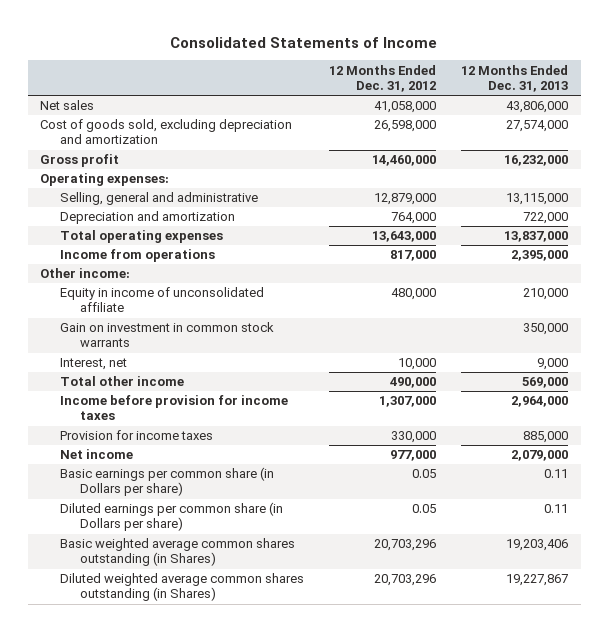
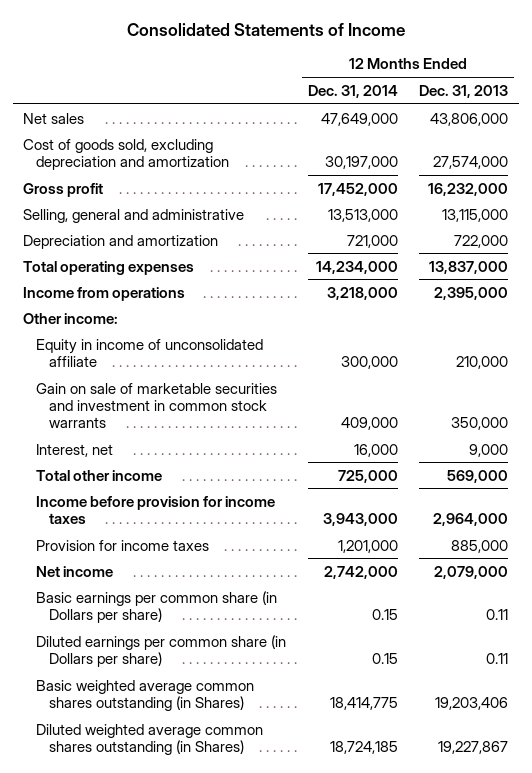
[329,64,437,92] 12 Months Ended Dec. 31, 2012 -> none
none -> [307,84,398,98] Dec. 31, 2014
[40,173,170,187] Operating expenses: -> none
[60,322,275,348] Gain on investment in common stock warrants -> [36,382,278,429] Gain on sale of marketable securities and investment in common stock warrants

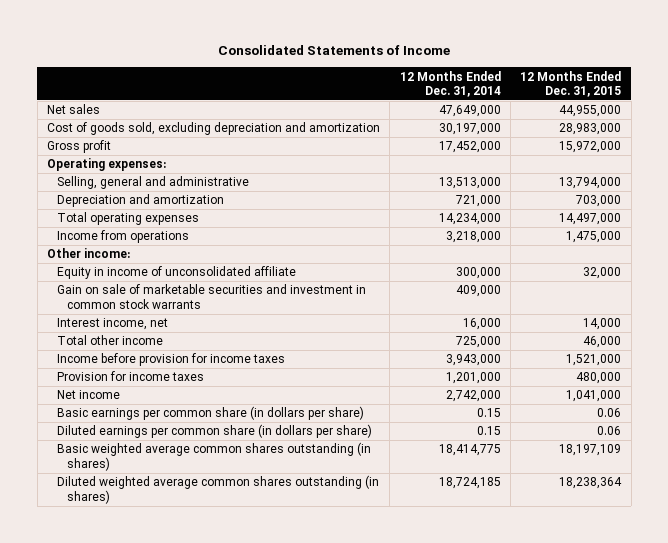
[419,84,509,98] Dec. 31, 2013 -> none
none -> [520,70,622,97] 12 Months Ended Dec. 31, 2015
none -> [46,158,166,172] Operating expenses:
[36,443,114,457] Interest, net -> [56,318,168,331] Interest income, net
[36,590,278,623] Basic earnings per common share (in Dollars per share) -> [56,406,364,421] Basic earnings per common share (in dollars per share)
[36,634,287,667] Diluted earnings per common share (in Dollars per share) -> [56,424,372,439] Diluted earnings per common share (in dollars per share)
[36,679,255,711] Basic weighted average common shares outstanding (in Shares) -> [56,442,371,471] Basic weighted average common shares outstanding (in shares)
[36,723,264,755] Diluted weighted average common shares outstanding (in Shares) -> [56,475,379,504] Diluted weighted average common shares outstanding (in shares)

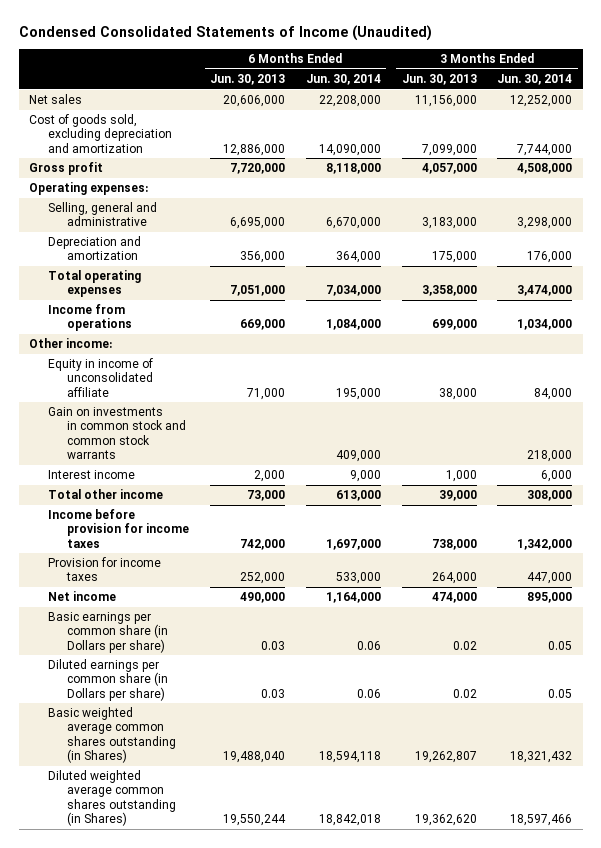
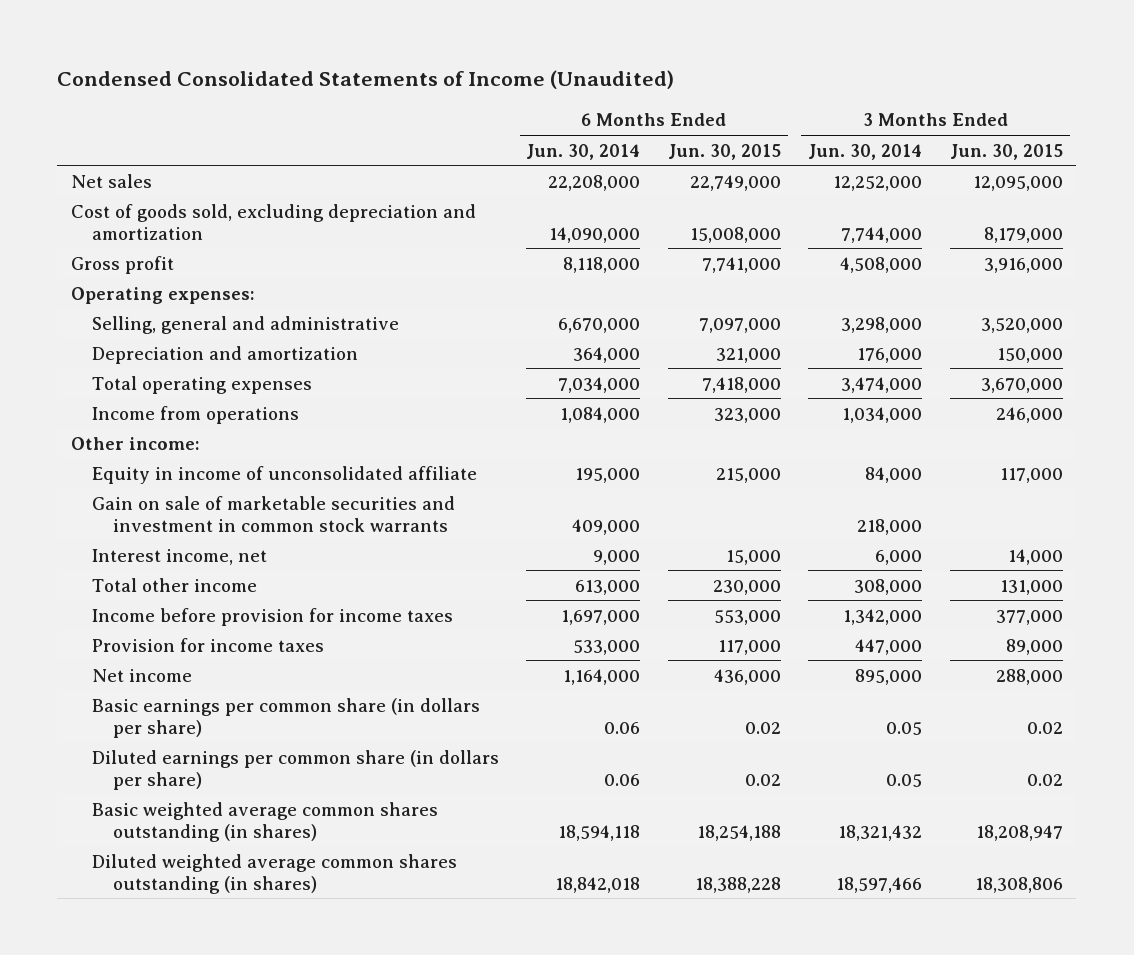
[209,74,285,86] Jun. 30, 2013 -> none
[401,74,477,86] Jun. 30, 2013 -> none
none -> [667,143,781,160] Jun. 30, 2015
none -> [949,143,1063,160] Jun. 30, 2015
[47,407,186,460] Gain on investments in common stock and common stock warrants -> [91,495,455,532] Gain on sale of marketable securities and investment in common stock warrants
[47,470,135,480] Interest income -> [91,548,267,565] Interest income, net
[47,612,168,653] Basic earnings per common share (in Dollars per share) -> [91,697,480,738] Basic earnings per common share (in dollars per share)
[47,659,168,701] Diluted earnings per common share (in Dollars per share) -> [91,749,499,790] Diluted earnings per common share (in dollars per share)
[47,707,176,764] Basic weighted average common shares outstanding (in Shares) -> [91,801,438,842] Basic weighted average common shares outstanding (in shares)
[47,770,176,827] Diluted weighted average common shares outstanding (in Shares) -> [91,853,457,894] Diluted weighted average common shares outstanding (in shares)

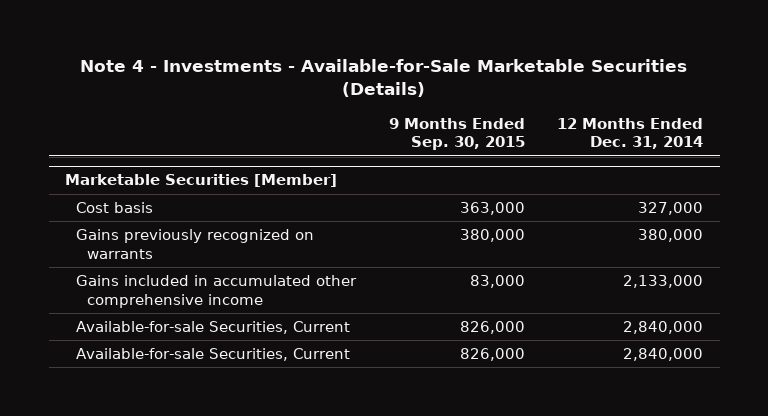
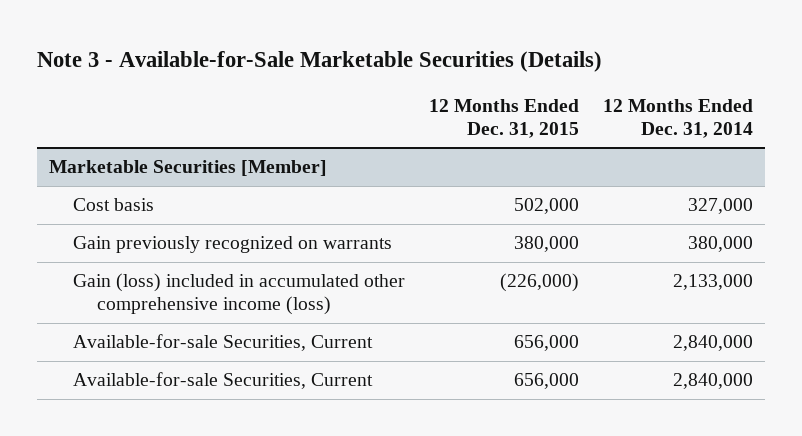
[80,58,688,97] Note 4 - Investments - Available-for-Sale Marketable Securities (Details) -> [36,51,602,73] Note 3 - Available-for-Sale Marketable Securities (Details)
[388,117,525,151] 9 Months Ended Sep. 30, 2015 -> none
none -> [429,99,580,138] 12 Months Ended Dec. 31, 2015
[76,229,315,259] Gains previously recognized on warrants -> [73,236,393,254] Gain previously recognized on warrants
[76,275,358,308] Gains included in accumulated other comprehensive income -> [73,273,406,315] Gain (loss) included in accumulated other comprehensive income (loss)

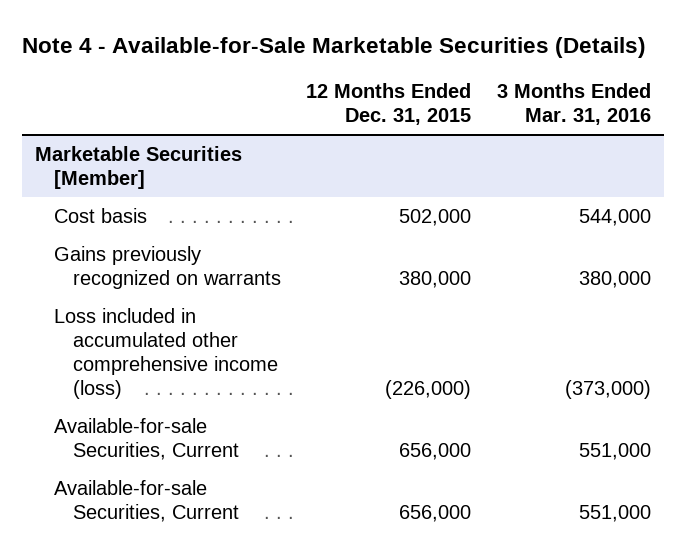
[36,51,602,73] Note 3 - Available-for-Sale Marketable Securities (Details) -> [21,36,646,58] Note 4 - Available-for-Sale Marketable Securities (Details)
[603,99,754,138] 12 Months Ended Dec. 31, 2014 -> none
none -> [496,83,651,126] 3 Months Ended Mar. 31, 2016
[73,236,393,254] Gain previously recognized on warrants -> [53,245,281,289] Gains previously recognized on warrants
[73,273,406,315] Gain (loss) included in accumulated other comprehensive income (loss) -> [53,307,278,399] Loss included in accumulated other comprehensive income (loss)

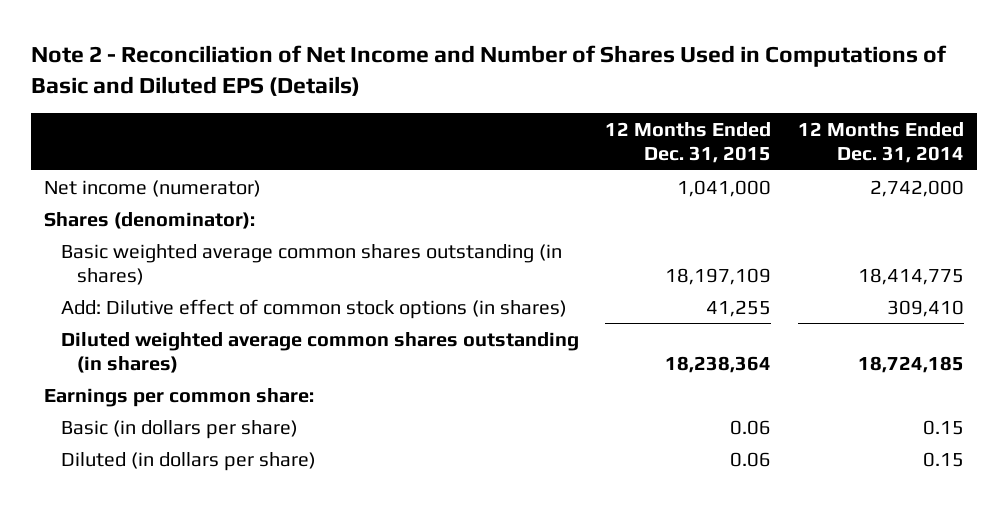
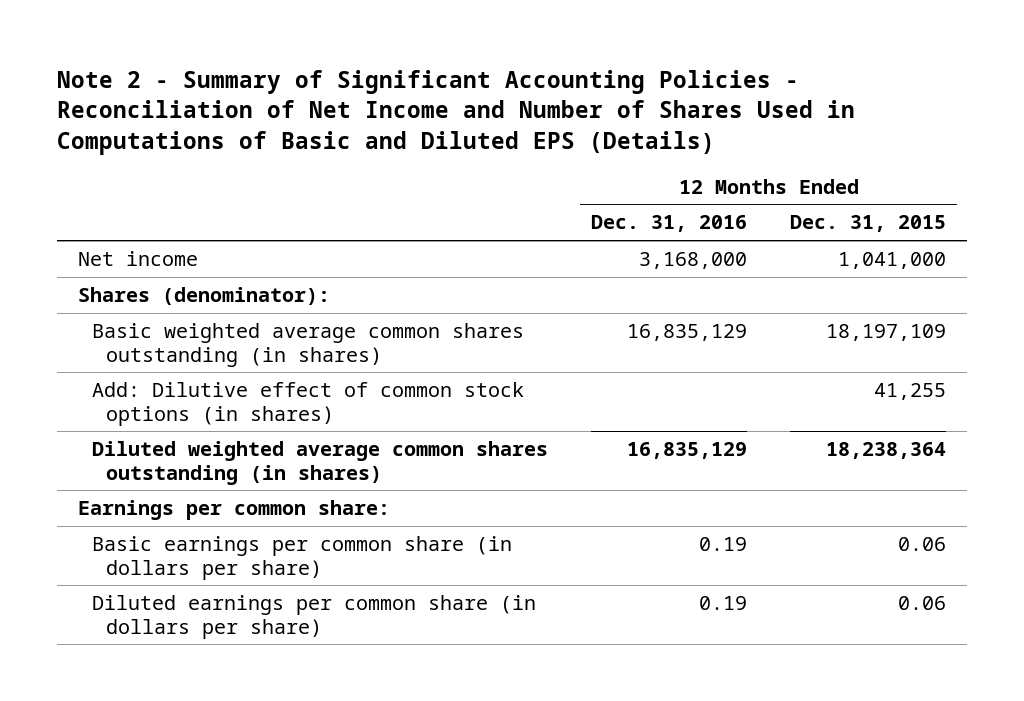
[31,45,948,97] Note 2 - Reconciliation of Net Income and Number of Shares Used in Computations of Basic and Diluted EPS (Details) -> [56,69,855,155] Note 2 - Summary of Significant Accounting Policies - Reconciliation of Net Income and Number of Shares Used in Computations of Basic and Diluted EPS (Details)
[797,121,964,163] 12 Months Ended Dec. 31, 2014 -> none
none -> [591,215,748,233] Dec. 31, 2016
[44,179,262,197] Net income (numerator) -> [78,250,199,266] Net income
[60,419,298,439] Basic (in dollars per share) -> [92,535,513,580] Basic earnings per common share (in dollars per share)
[60,451,316,471] Diluted (in dollars per share) -> [92,594,537,639] Diluted earnings per common share (in dollars per share)

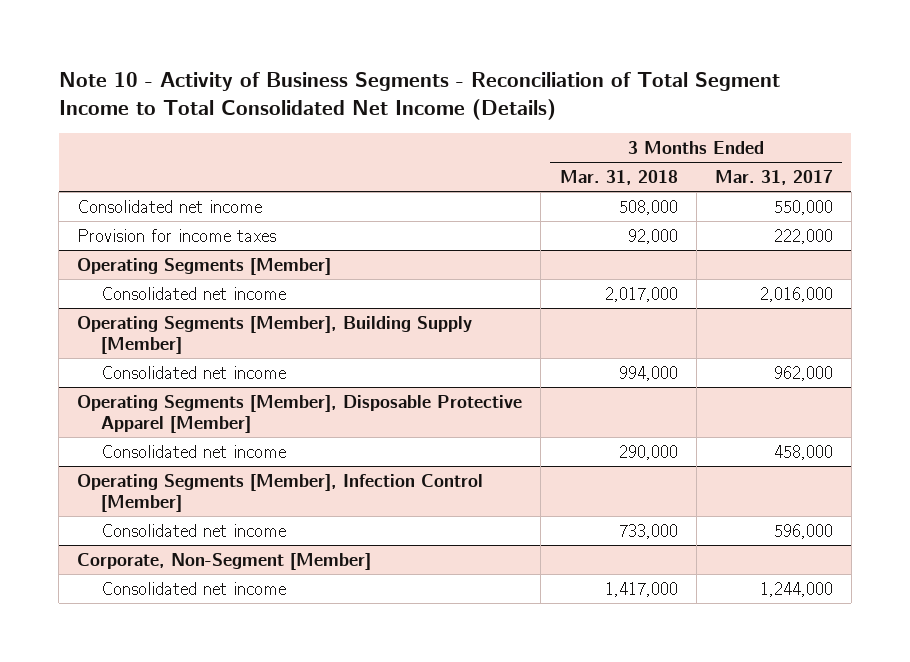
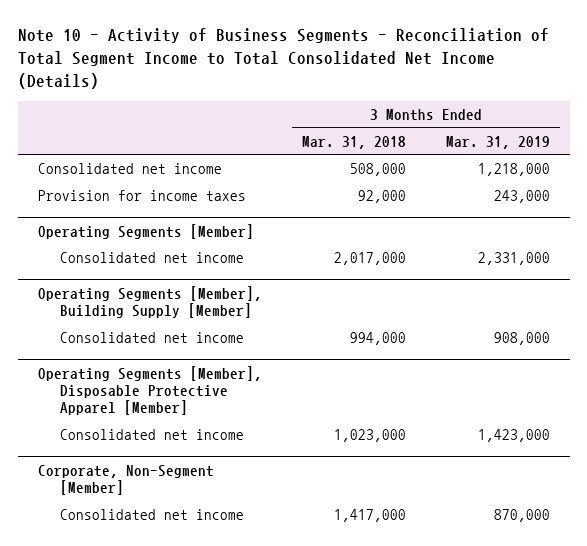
[714,170,833,186] Mar. 31, 2017 -> none
none -> [445,135,550,149] Mar. 31, 2019
[77,473,484,512] Operating Segments [Member], Infection Control [Member] -> none
[100,523,286,537] Consolidated net income -> none
[618,444,678,460] 290,000 -> [333,428,406,442] 1,023,000

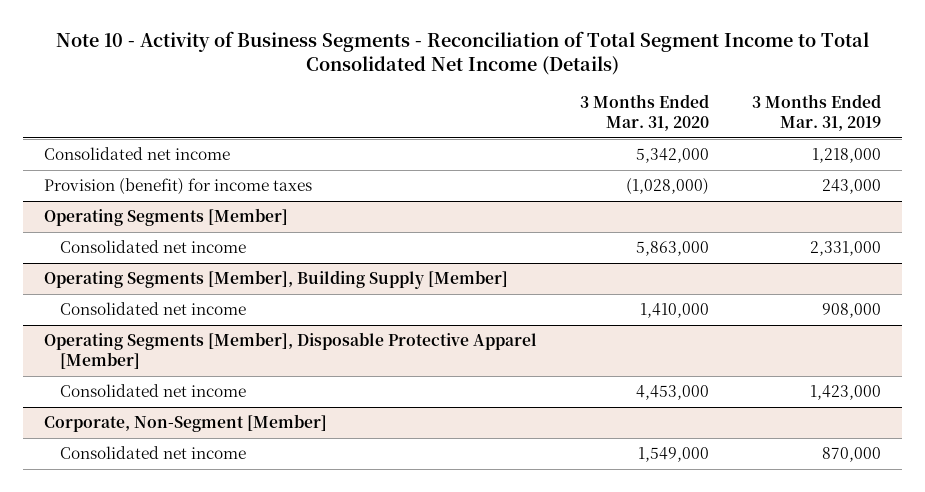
[301,135,406,149] Mar. 31, 2018 -> none
none -> [580,94,710,132] 3 Months Ended Mar. 31, 2020
[37,189,246,201] Provision for income taxes -> [44,178,313,196] Provision (benefit) for income taxes

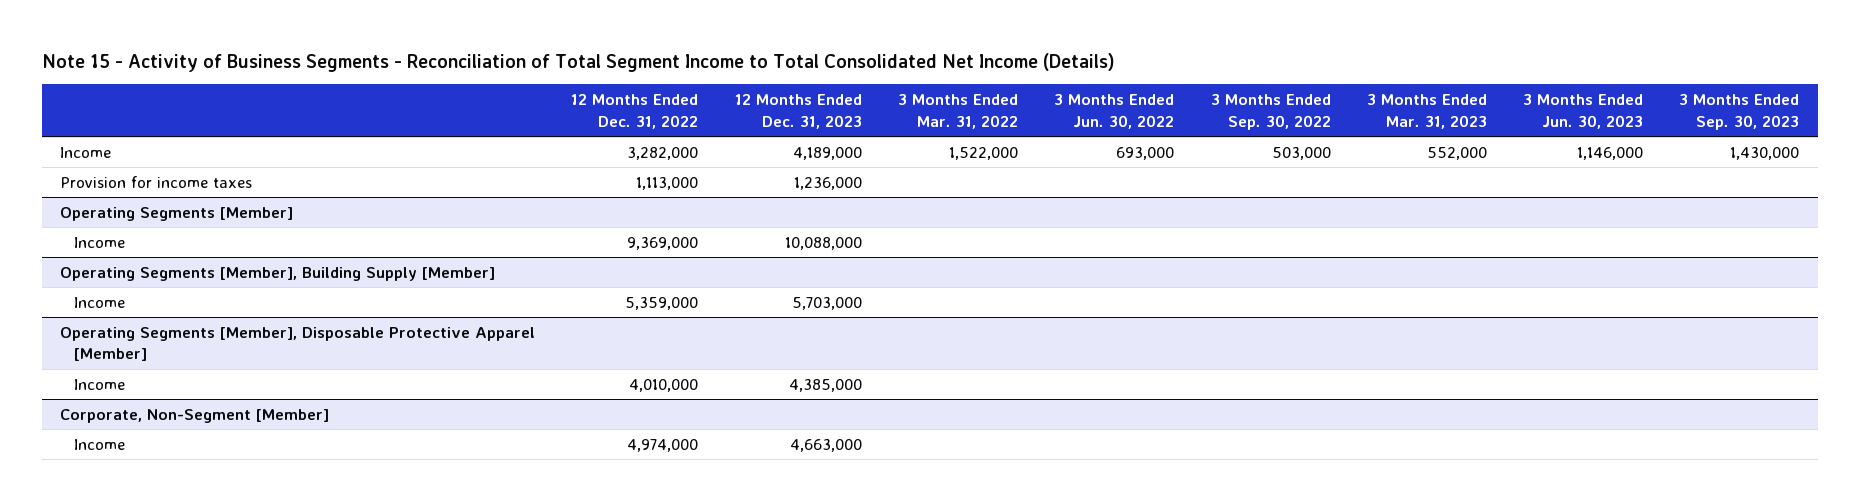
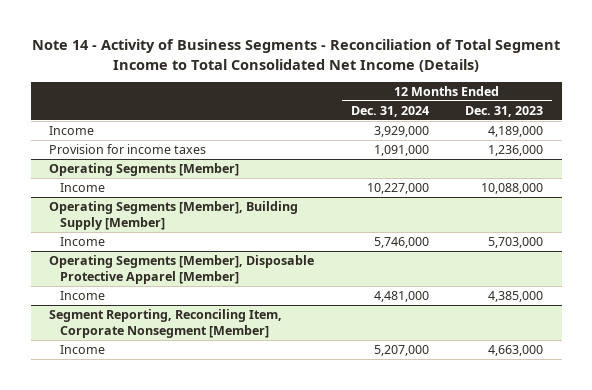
[41,52,1115,72] Note 15 - Activity of Business Segments - Reconciliation of Total Segment Income to Total Consolidated Net Income (Details) -> [32,39,561,72] Note 14 - Activity of Business Segments - Reconciliation of Total Segment Income to Total Consolidated Net Income (Details)
[571,94,699,129] 12 Months Ended Dec. 31, 2022 -> none
[898,94,1019,129] 3 Months Ended Mar. 31, 2022 -> none
[1054,94,1175,129] 3 Months Ended Jun. 30, 2022 -> none
[1210,94,1331,130] 3 Months Ended Sep. 30, 2022 -> none
[1366,94,1487,129] 3 Months Ended Mar. 31, 2023 -> none
[1523,94,1644,129] 3 Months Ended Jun. 30, 2023 -> none
[1679,94,1800,130] 3 Months Ended Sep. 30, 2023 -> none
none -> [350,105,429,117] Dec. 31, 2024
[60,408,330,423] Corporate, Non-Segment [Member] -> [49,308,283,338] Segment Reporting, Reconciling Item, Corporate Nonsegment [Member]

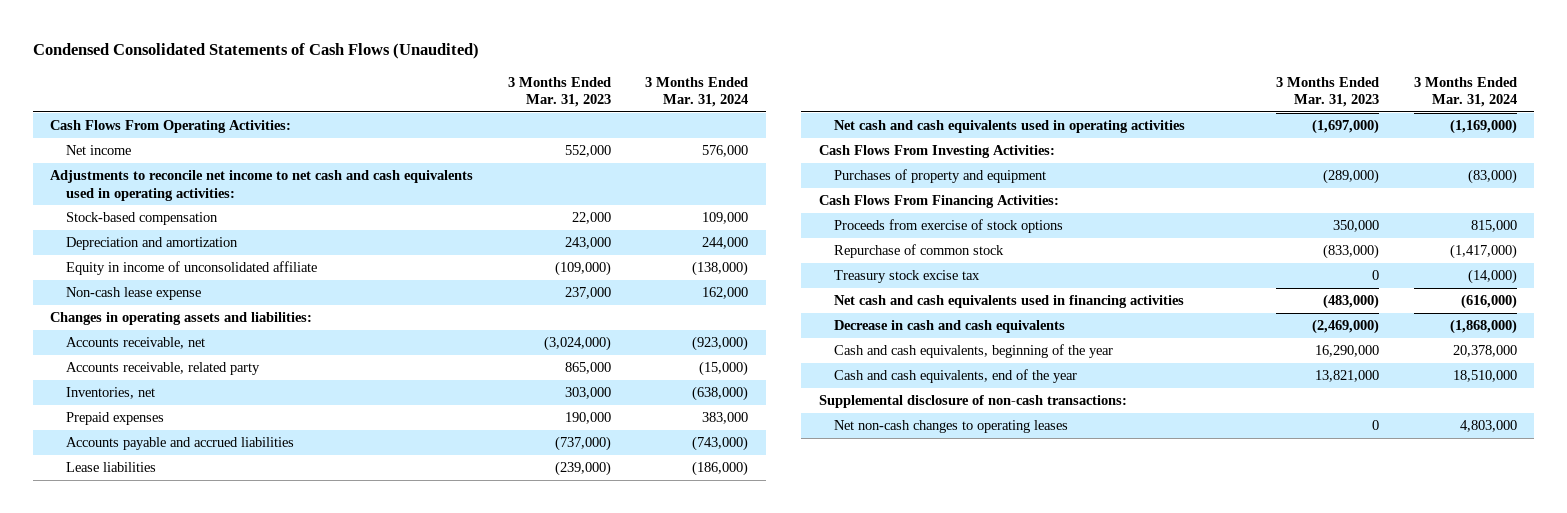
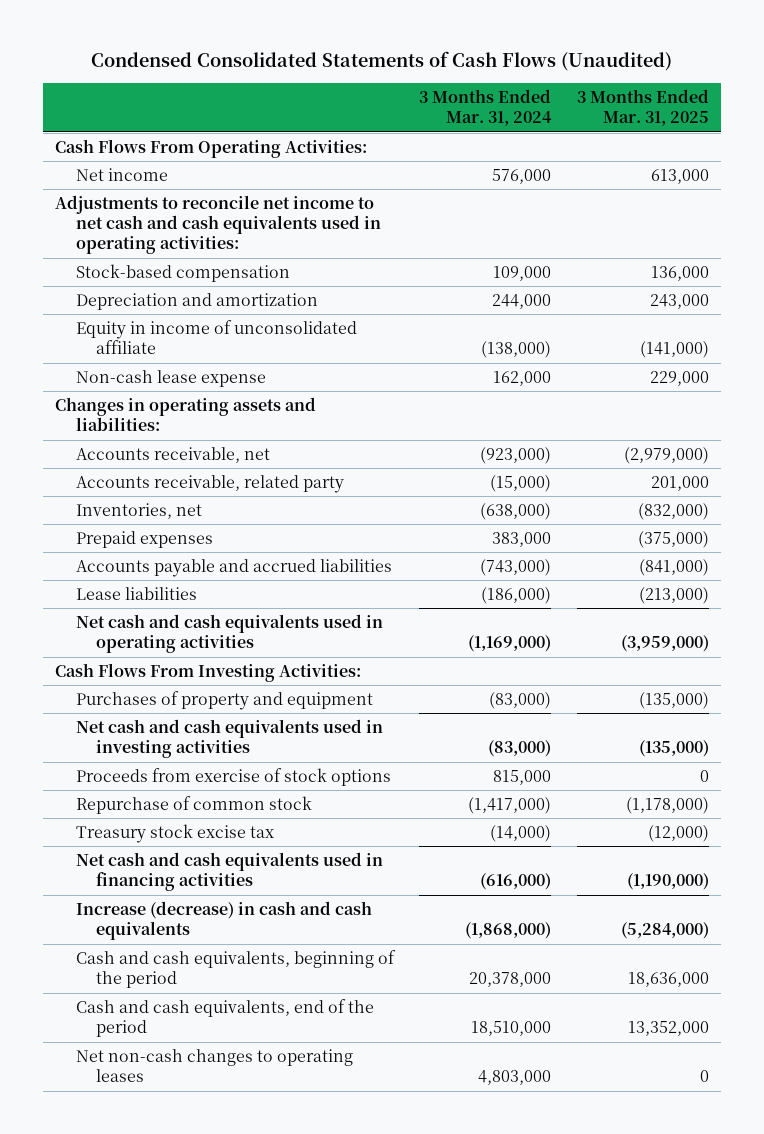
[507,76,611,108] 3 Months Ended Mar. 31, 2023 -> none
none -> [576,88,709,127] 3 Months Ended Mar. 31, 2025
[818,195,1059,209] Cash Flows From Financing Activities: -> none
none -> [75,718,383,759] Net cash and cash equivalents used in investing activities
[818,395,1127,409] Supplemental disclosure of non-cash transactions: -> none
[834,320,1066,334] Decrease in cash and cash equivalents -> [75,900,372,941] Increase (decrease) in cash and cash equivalents
[834,344,1114,359] Cash and cash equivalents, beginning of the year -> [75,949,396,989] Cash and cash equivalents, beginning of the period
[834,369,1078,384] Cash and cash equivalents, end of the year -> [75,998,374,1038] Cash and cash equivalents, end of the period

